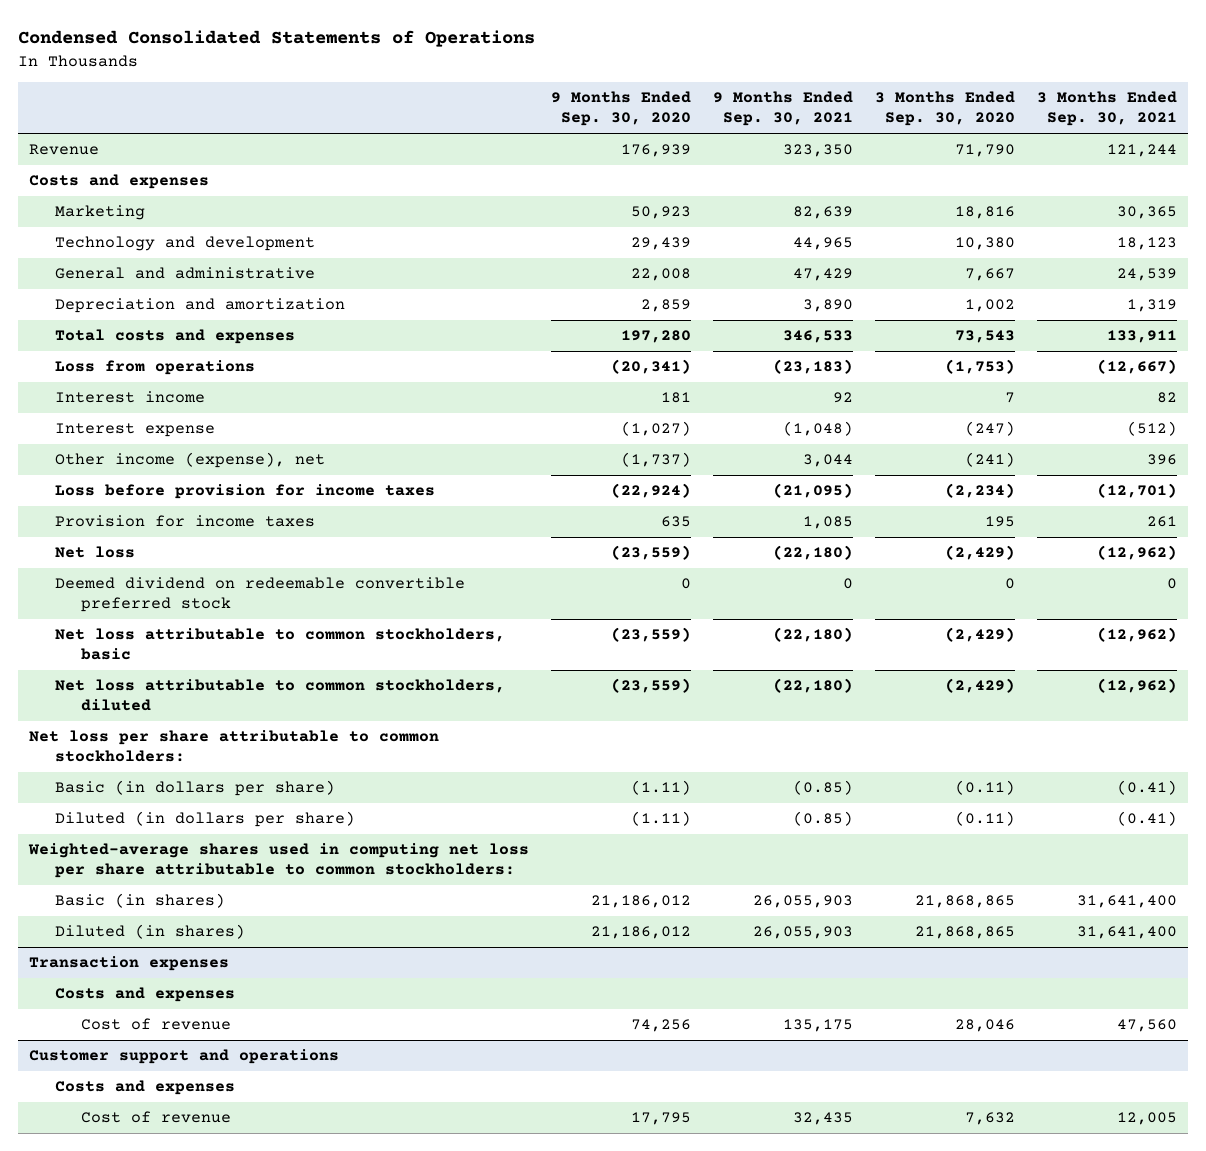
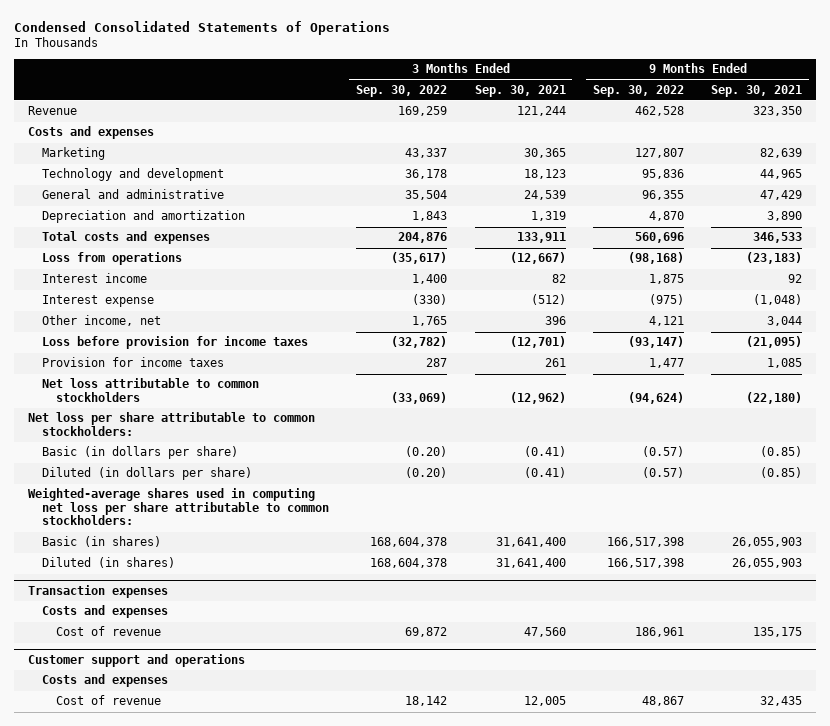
[550,91,691,127] 9 Months Ended Sep. 30, 2020 -> none
[874,91,1015,127] 3 Months Ended Sep. 30, 2020 -> none
none -> [356,84,448,97] Sep. 30, 2022
none -> [592,84,684,97] Sep. 30, 2022
[54,452,325,469] Other income (expense), net -> [41,315,161,327] Other income, net
[54,577,465,613] Deemed dividend on redeemable convertible preferred stock -> none
[54,628,505,661] Net loss attributable to common stockholders, basic -> none
[54,679,505,712] Net loss attributable to common stockholders, diluted -> none
[54,546,135,559] Net loss -> [41,378,259,402] Net loss attributable to common stockholders

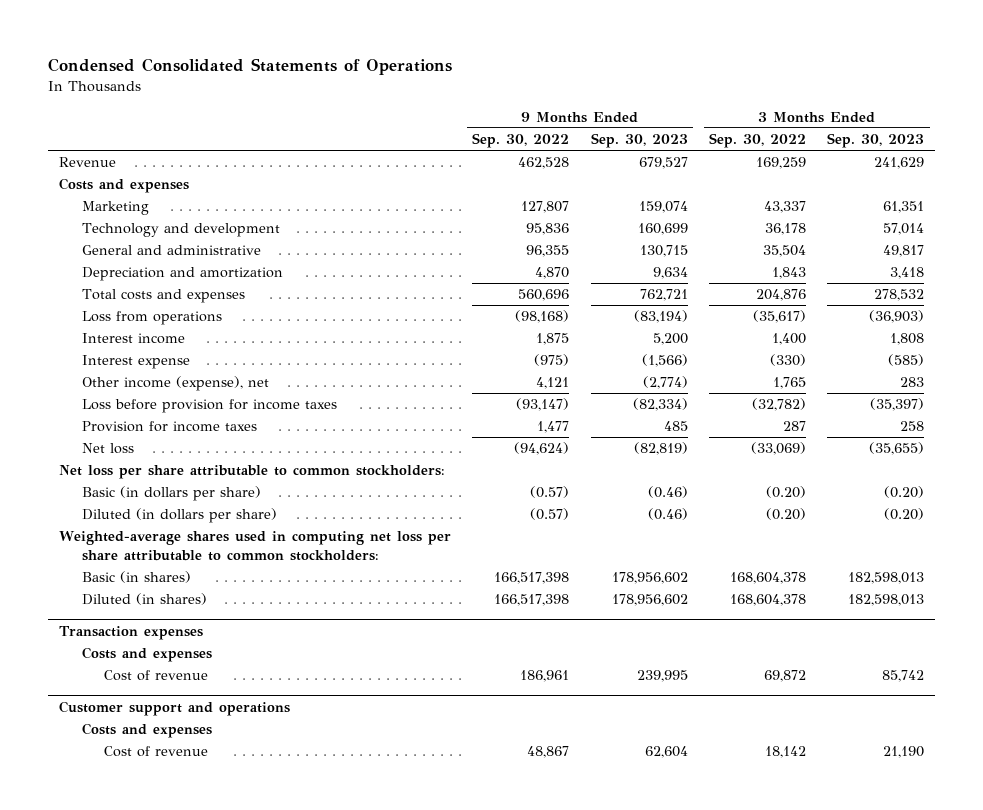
[474,84,566,97] Sep. 30, 2021 -> none
[711,84,803,97] Sep. 30, 2021 -> none
none -> [590,133,688,149] Sep. 30, 2023
none -> [827,133,925,149] Sep. 30, 2023
[41,315,161,327] Other income, net -> [81,376,269,392] Other income (expense), net
[41,378,259,402] Net loss attributable to common stockholders -> [81,443,134,455] Net loss

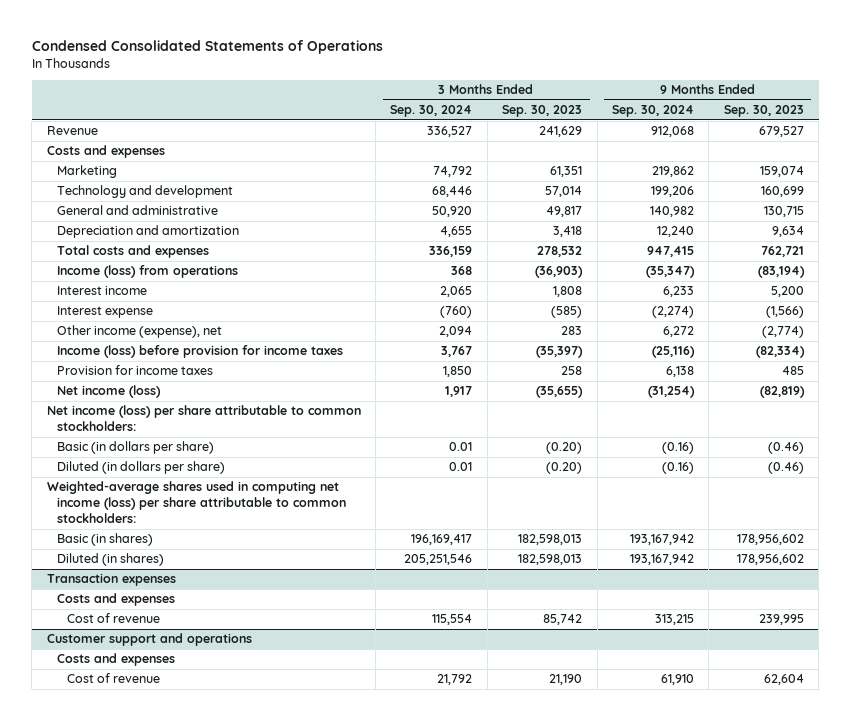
[472,133,570,149] Sep. 30, 2022 -> none
[709,133,807,149] Sep. 30, 2022 -> none
none -> [390,105,473,118] Sep. 30, 2024
none -> [611,105,694,118] Sep. 30, 2024
[81,311,222,326] Loss from operations -> [56,265,238,279] Income (loss) from operations
[81,399,337,414] Loss before provision for income taxes -> [56,345,343,359] Income (loss) before provision for income taxes
[81,443,134,455] Net loss -> [56,385,161,399] Net income (loss)
[58,465,445,480] Net loss per share attributable to common stockholders: -> [46,405,361,432] Net income (loss) per share attributable to common stockholders:
[58,531,451,562] Weighted-average shares used in computing net loss per share attributable to common stockholders: -> [46,481,346,524] Weighted-average shares used in computing net income (loss) per share attributable to common stockholders:

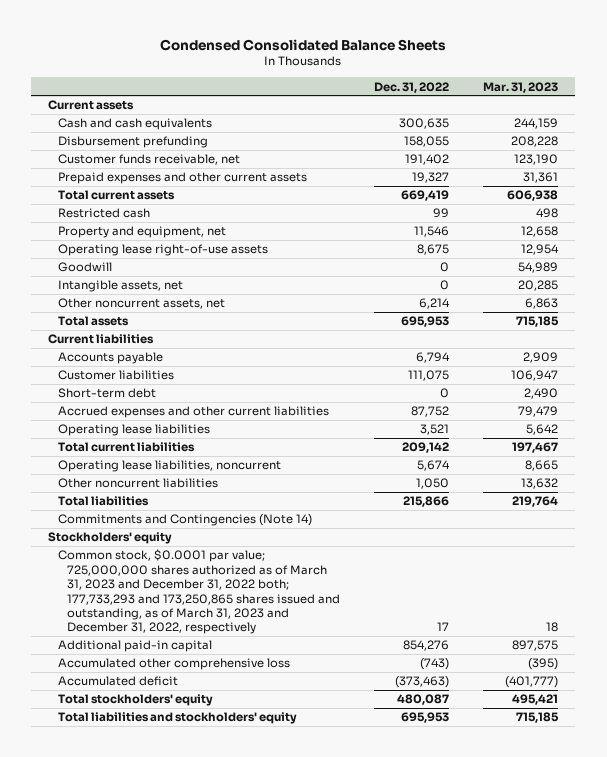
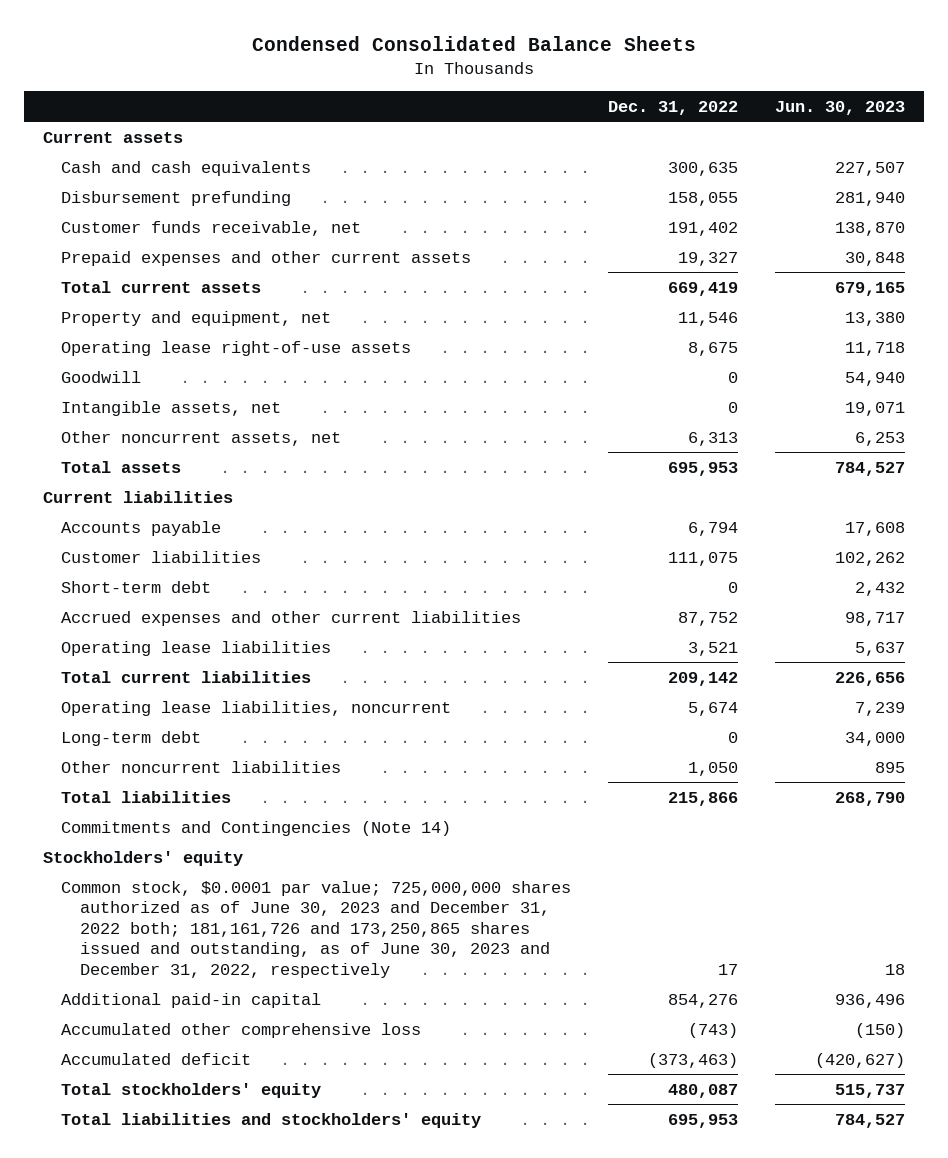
[483,81,559,93] Mar. 31, 2023 -> none
none -> [775,100,906,115] Jun. 30, 2023
[57,208,150,219] Restricted cash -> none
[419,298,451,310] 6,214 -> [688,431,739,446] 6,313
none -> [61,730,202,746] Long-term debt
[57,549,341,635] Common stock, $0.0001 par value; 725,000,000 shares authorized as of March 31, 2023 and December 31, 2022 both; 177,733,293 and 173,250,865 shares issued and outstanding, as of March 31, 2023 and December 31, 2022, respectively -> [61,880,572,978] Common stock, $0.0001 par value; 725,000,000 shares authorized as of June 30, 2023 and December 31, 2022 both; 181,161,726 and 173,250,865 shares issued and outstanding, as of June 30, 2023 and December 31, 2022, respectively

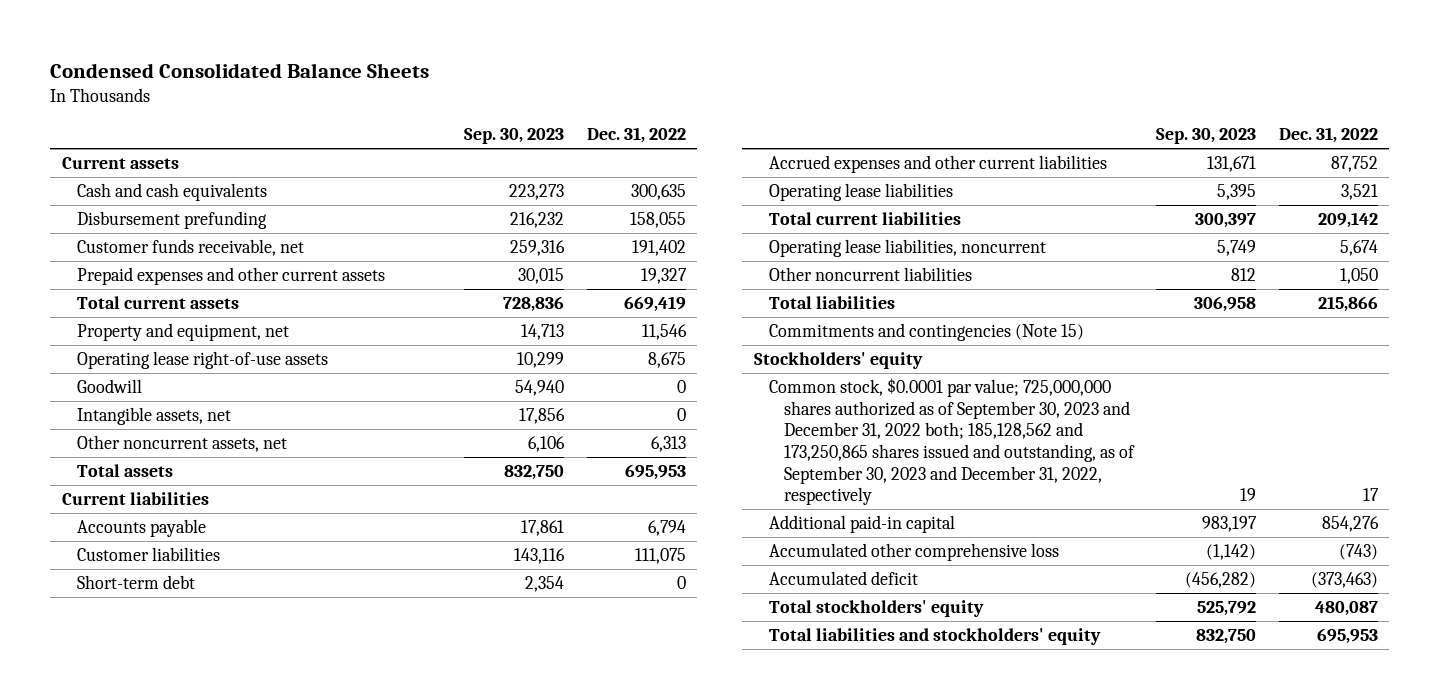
[775,100,906,115] Jun. 30, 2023 -> none
none -> [464,128,565,145] Sep. 30, 2023
[61,730,202,746] Long-term debt -> none
[61,820,452,836] Commitments and Contingencies (Note 14) -> [768,323,1084,342] Commitments and contingencies (Note 15)
[61,880,572,978] Common stock, $0.0001 par value; 725,000,000 shares authorized as of June 30, 2023 and December 31, 2022 both; 181,161,726 and 173,250,865 shares issued and outstanding, as of June 30, 2023 and December 31, 2022, respectively -> [768,378,1135,506] Common stock, $0.0001 par value; 725,000,000 shares authorized as of September 30, 2023 and December 31, 2022 both; 185,128,562 and 173,250,865 shares issued and outstanding, as of September 30, 2023 and December 31, 2022, respectively

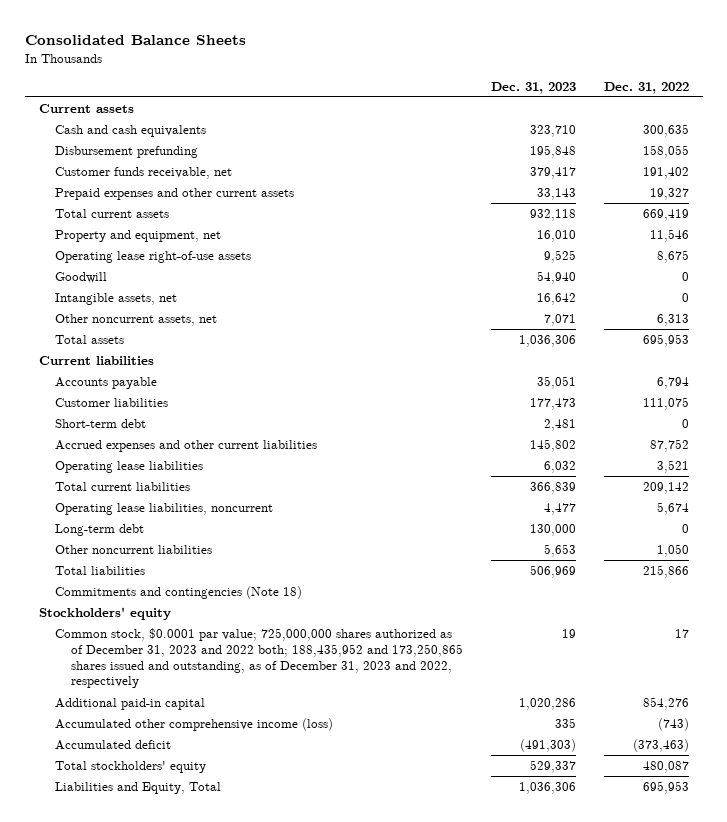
[50,63,430,79] Condensed Consolidated Balance Sheets -> [24,35,246,46] Consolidated Balance Sheets
[464,128,565,145] Sep. 30, 2023 -> none
none -> [490,81,576,94] Dec. 31, 2023
none -> [54,524,144,537] Long-term debt
[768,323,1084,342] Commitments and contingencies (Note 15) -> [54,586,302,600] Commitments and contingencies (Note 18)
[768,378,1135,506] Common stock, $0.0001 par value; 725,000,000 shares authorized as of September 30, 2023 and December 31, 2022 both; 185,128,562 and 173,250,865 shares issued and outstanding, as of September 30, 2023 and December 31, 2022, respectively -> [54,628,464,689] Common stock, $0.0001 par value; 725,000,000 shares authorized as of December 31, 2023 and 2022 both; 188,435,952 and 173,250,865 shares issued and outstanding, as of December 31, 2023 and 2022, respectively
[768,543,1059,562] Accumulated other comprehensive loss -> [54,718,333,732] Accumulated other comprehensive income (loss)
[768,628,1101,646] Total liabilities and stockholders' equity -> [54,782,221,795] Liabilities and Equity, Total

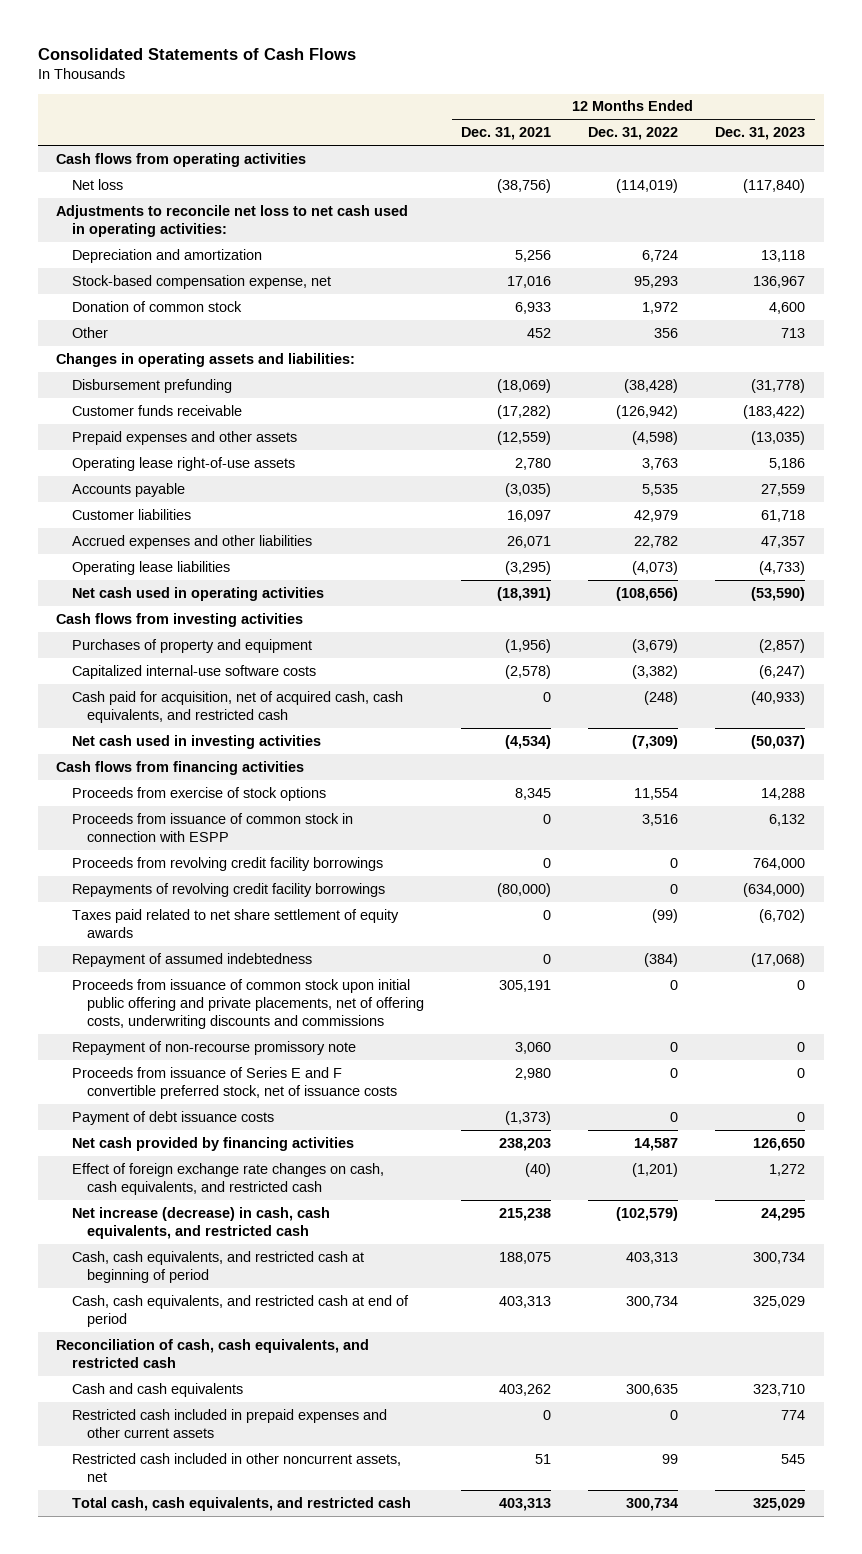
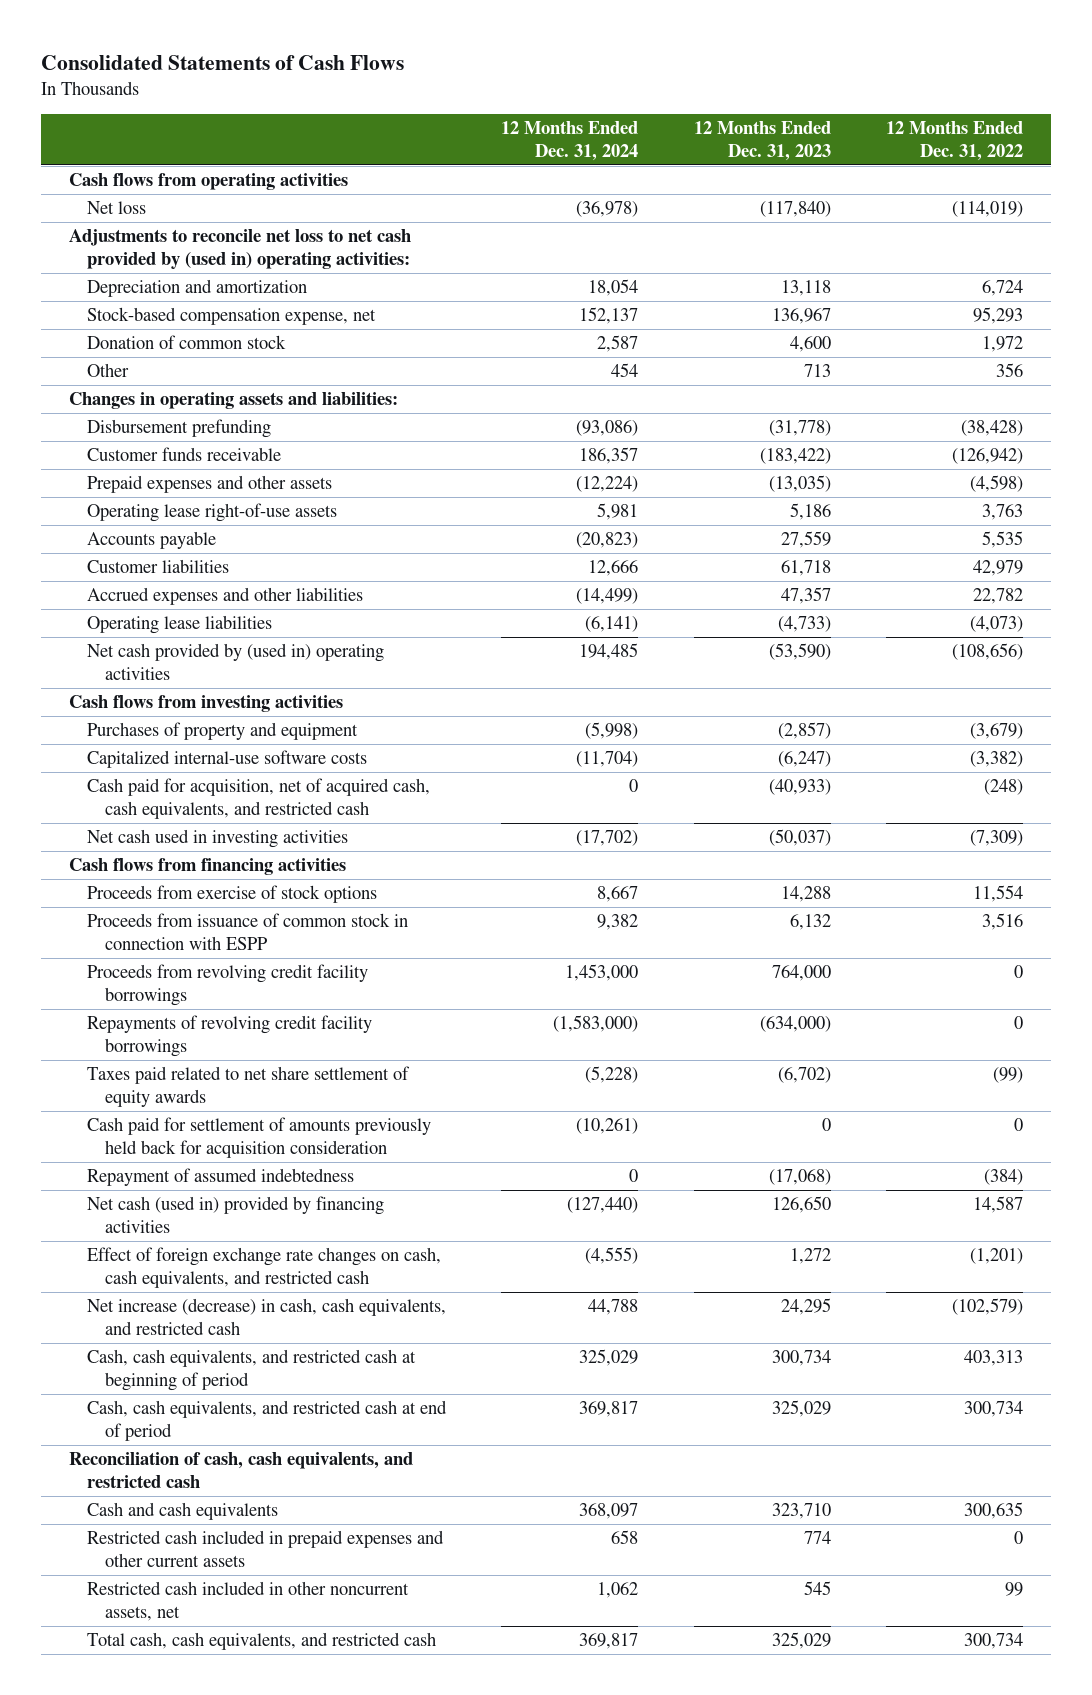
[461,127,552,141] Dec. 31, 2021 -> none
none -> [501,121,639,161] 12 Months Ended Dec. 31, 2024
[56,204,409,238] Adjustments to reconcile net loss to net cash used in operating activities: -> [68,229,411,269] Adjustments to reconcile net loss to net cash provided by (used in) operating activities:
[71,586,324,601] Net cash used in operating activities -> [86,643,384,680] Net cash provided by (used in) operating activities
none -> [86,1117,431,1158] Cash paid for settlement of amounts previously held back for acquisition consideration
[71,978,425,1030] Proceeds from issuance of common stock upon initial public offering and private placements, net of offering costs, underwriting discounts and commissions -> none
[71,1040,356,1055] Repayment of non-recourse promissory note -> none
[71,1066,398,1100] Proceeds from issuance of Series E and F convertible preferred stock, net of issuance costs -> none
[71,1110,274,1125] Payment of debt issuance costs -> none
[71,1136,354,1151] Net cash provided by financing activities -> [86,1196,384,1233] Net cash (used in) provided by financing activities

